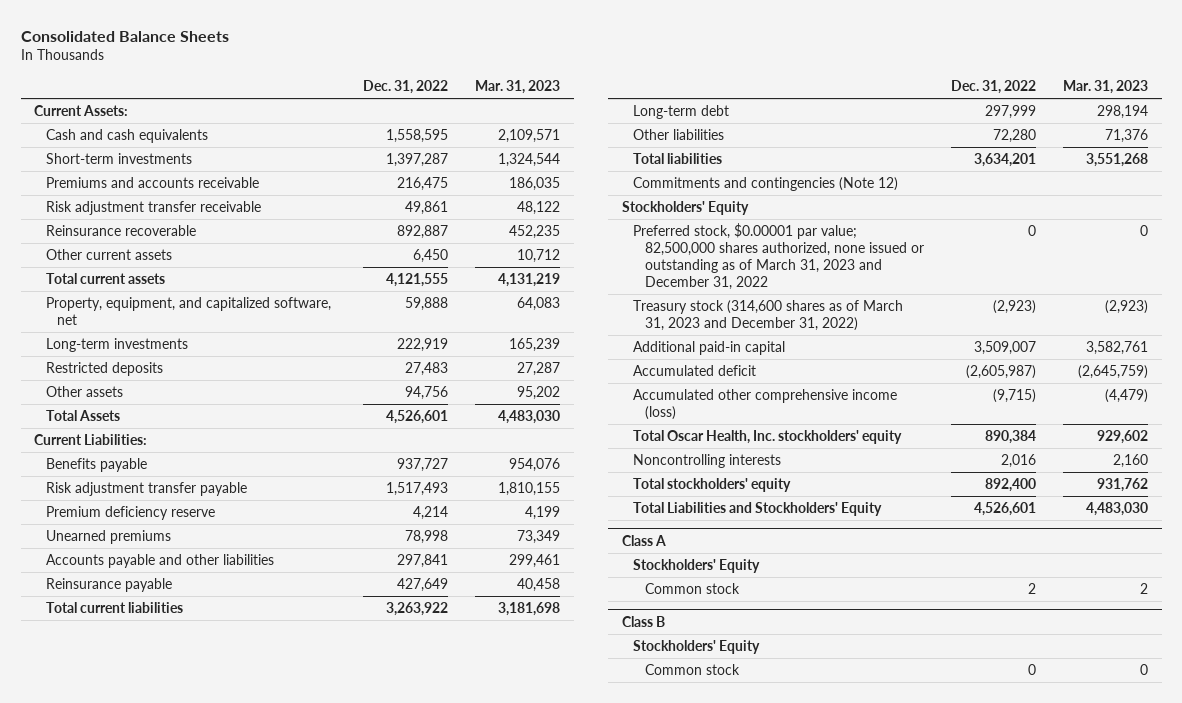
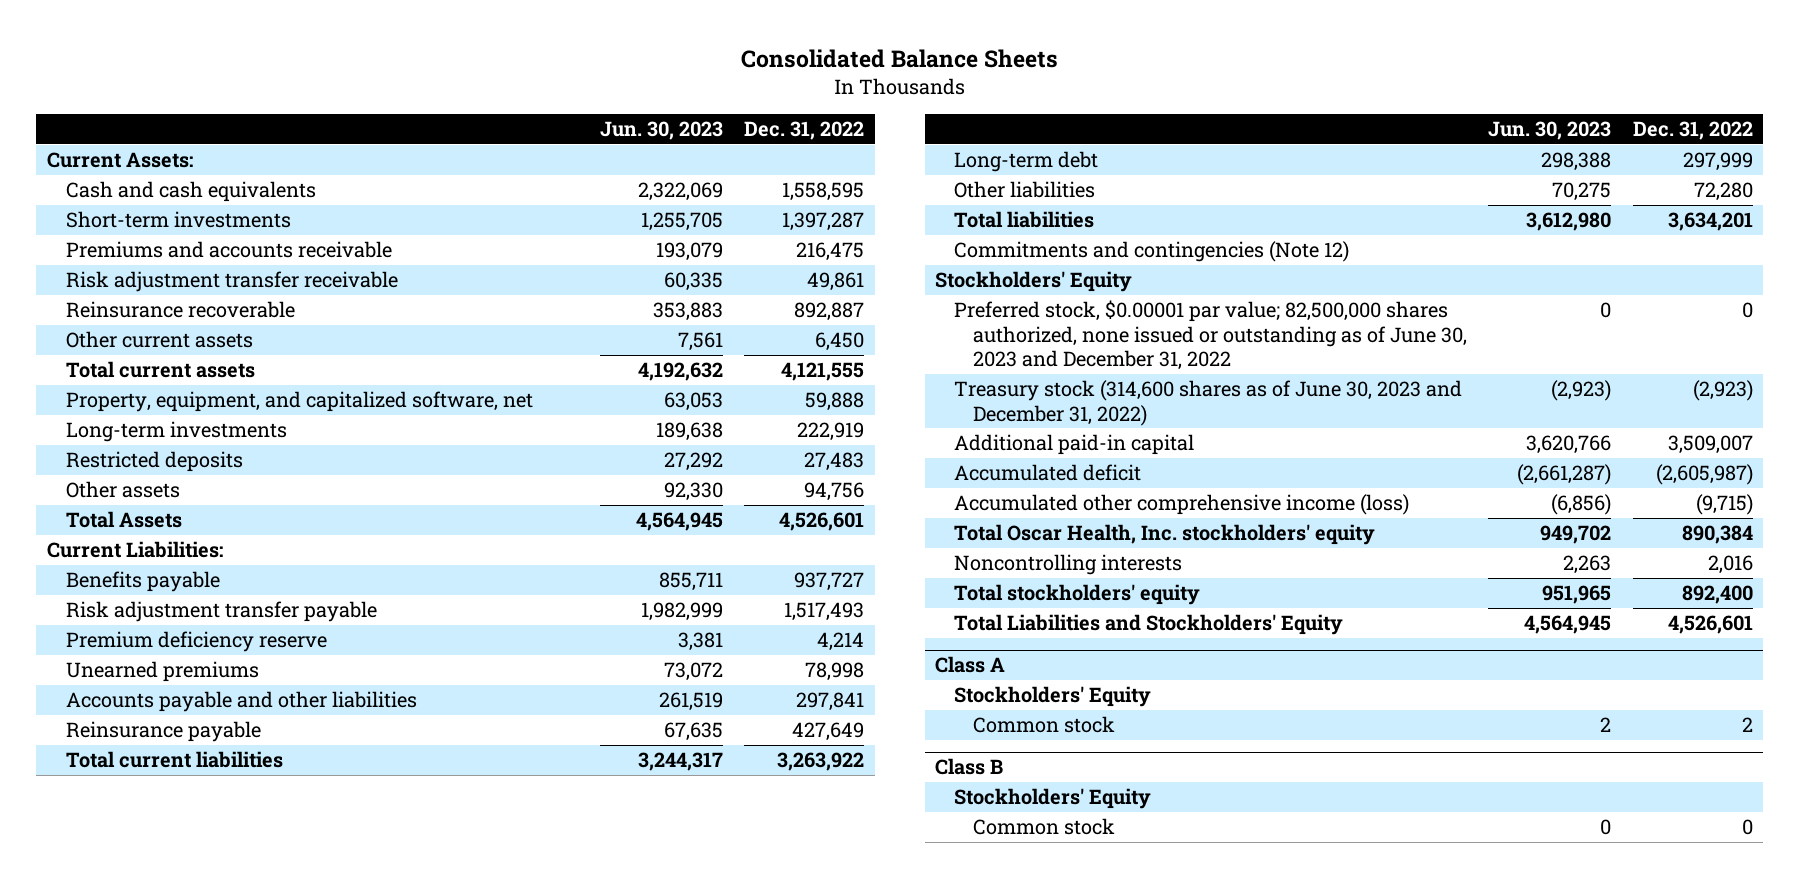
[475,80,561,95] Mar. 31, 2023 -> none
none -> [599,121,723,141] Jun. 30, 2023
[633,223,924,291] Preferred stock, $0.00001 par value; 82,500,000 shares authorized, none issued or outstanding as of March 31, 2023 and December 31, 2022 -> [954,300,1468,371] Preferred stock, $0.00001 par value; 82,500,000 shares authorized, none issued or outstanding as of June 30, 2023 and December 31, 2022
[633,300,904,332] Treasury stock (314,600 shares as of March 31, 2023 and December 31, 2022) -> [954,380,1463,426] Treasury stock (314,600 shares as of June 30, 2023 and December 31, 2022)

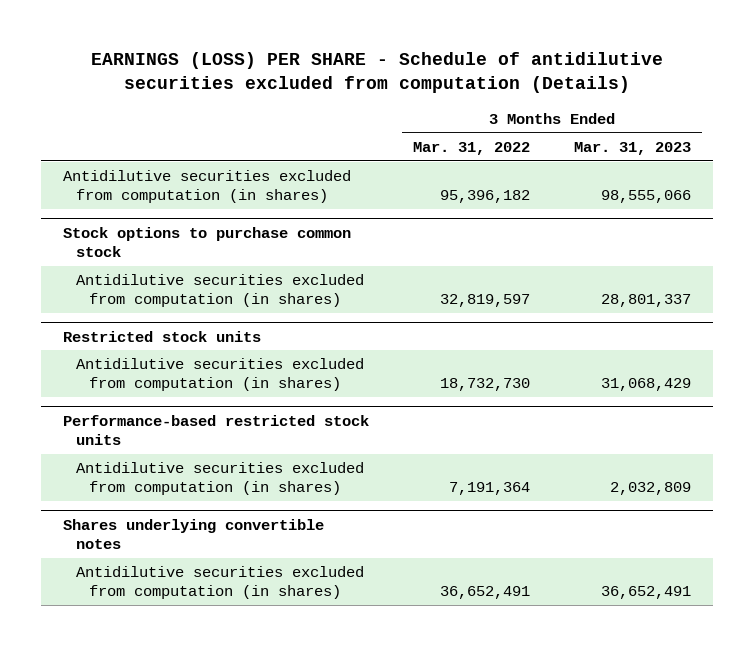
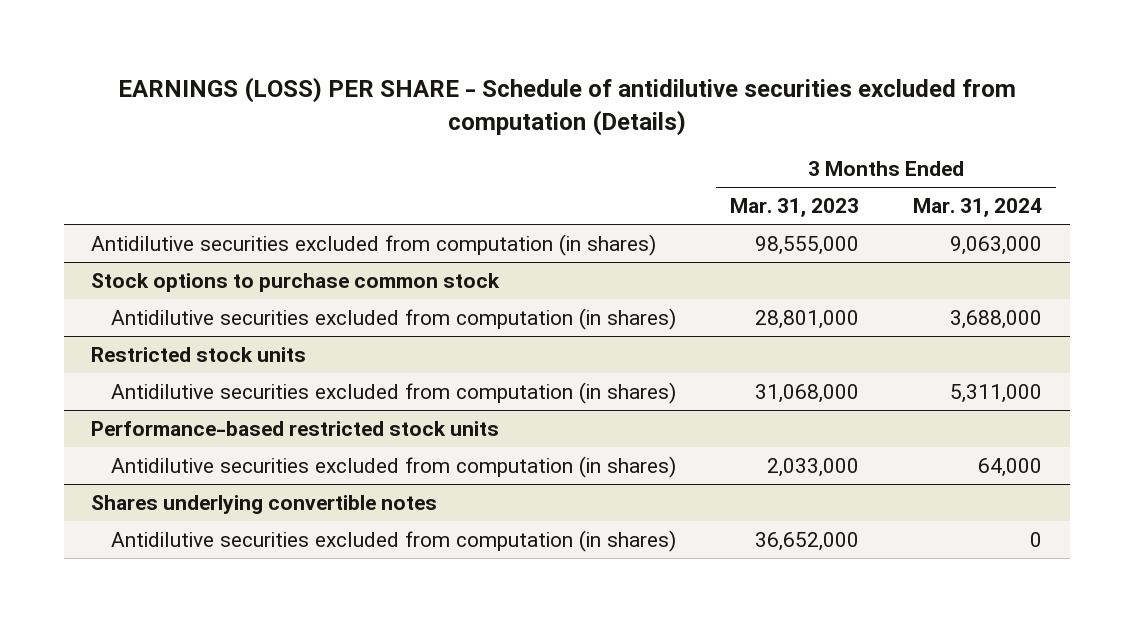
[412,141,530,155] Mar. 31, 2022 -> none
none -> [913,198,1043,218] Mar. 31, 2024
[600,190,691,204] 98,555,066 -> [754,235,859,255] 98,555,000
[600,294,691,308] 28,801,337 -> [754,309,859,329] 28,801,000
[600,378,691,392] 31,068,429 -> [754,383,859,403] 31,068,000
[609,482,691,496] 2,032,809 -> [766,457,859,477] 2,033,000
[600,586,691,600] 36,652,491 -> [754,531,859,551] 36,652,000

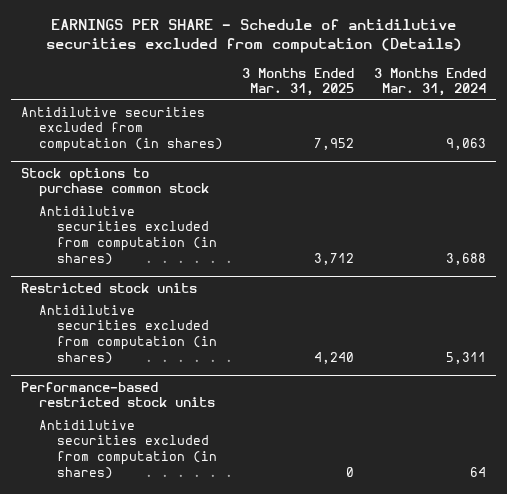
[117,76,1016,136] EARNINGS (LOSS) PER SHARE - Schedule of antidilutive securities excluded from computation (Details) -> [45,19,462,54] EARNINGS PER SHARE - Schedule of antidilutive securities excluded from computation (Details)
[729,198,859,218] Mar. 31, 2023 -> none
none -> [242,67,355,97] 3 Months Ended Mar. 31, 2025
[950,235,1043,255] 9,063,000 -> [446,138,487,151] 9,063
[950,309,1043,329] 3,688,000 -> [446,252,487,265] 3,688
[950,383,1043,403] 5,311,000 -> [446,351,487,364] 5,311
[91,494,438,514] Shares underlying convertible notes -> none
[110,529,676,552] Antidilutive securities excluded from computation (in shares) -> none
[978,457,1043,477] 64,000 -> [470,466,487,477] 64

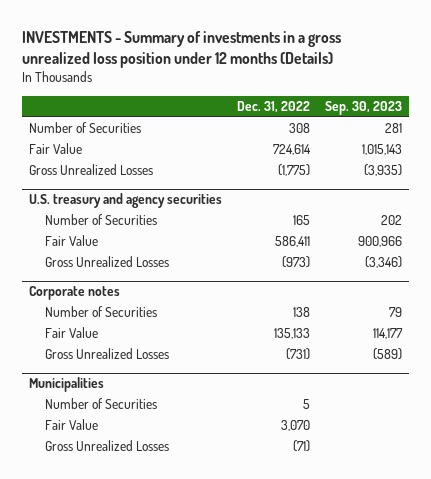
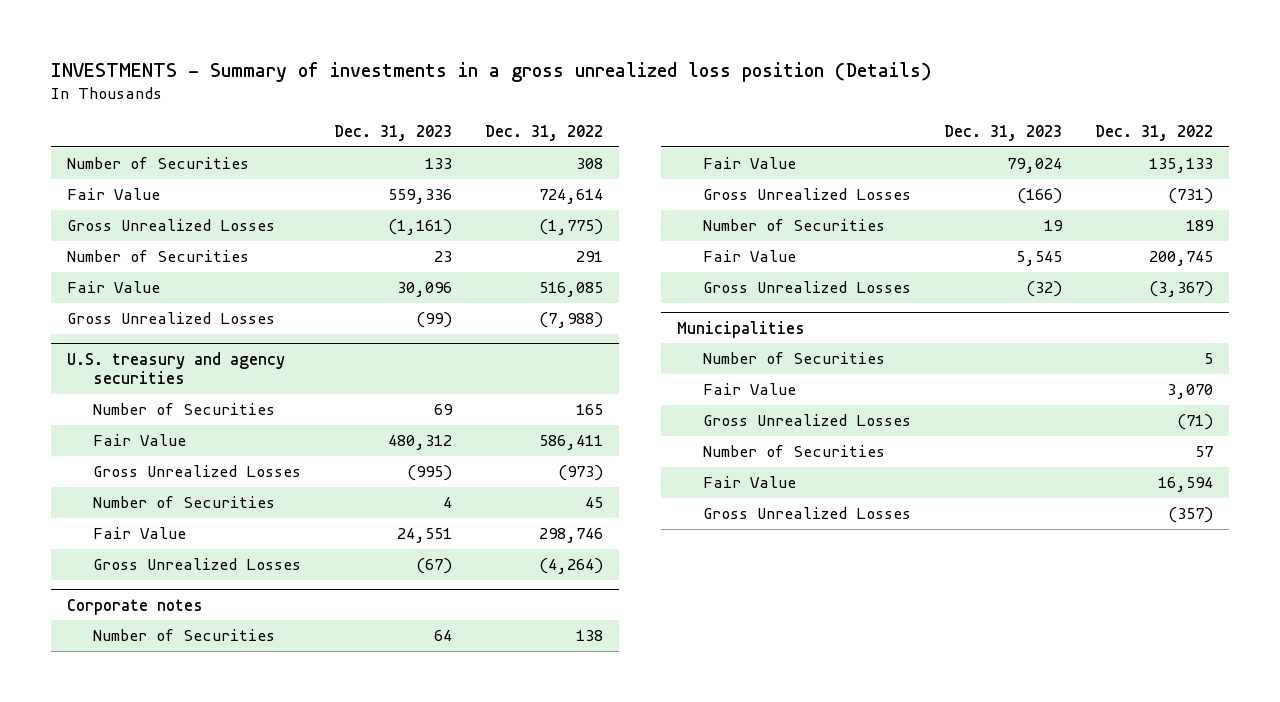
[22,31,342,69] INVESTMENTS - Summary of investments in a gross unrealized loss position under 12 months (Details) -> [50,61,932,82] INVESTMENTS - Summary of investments in a gross unrealized loss position (Details)
[324,101,402,116] Sep. 30, 2023 -> none
none -> [333,125,452,142] Dec. 31, 2023
none -> [67,250,250,263] Number of Securities
none -> [67,281,161,294] Fair Value
none -> [67,312,276,325] Gross Unrealized Losses
none -> [92,496,275,509] Number of Securities
none -> [92,527,186,540] Fair Value
none -> [92,558,301,571] Gross Unrealized Losses
none -> [703,219,886,232] Number of Securities
none -> [703,250,797,263] Fair Value
none -> [703,281,912,294] Gross Unrealized Losses
none -> [703,445,886,458] Number of Securities
none -> [703,476,797,489] Fair Value
none -> [703,507,912,520] Gross Unrealized Losses

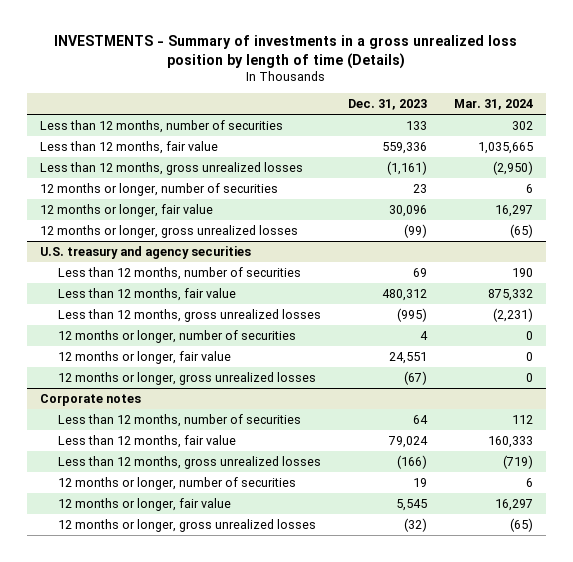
[50,61,932,82] INVESTMENTS - Summary of investments in a gross unrealized loss position (Details) -> [54,34,518,69] INVESTMENTS - Summary of investments in a gross unrealized loss position by length of time (Details)
[484,125,603,142] Dec. 31, 2022 -> none
none -> [453,99,533,111] Mar. 31, 2024
[67,157,250,170] Number of Securities -> [39,119,283,133] Less than 12 months, number of securities
[67,188,161,201] Fair Value -> [39,140,218,154] Less than 12 months, fair value
[67,219,276,232] Gross Unrealized Losses -> [39,161,303,175] Less than 12 months, gross unrealized losses
[67,250,250,263] Number of Securities -> [39,182,278,196] 12 months or longer, number of securities
[67,281,161,294] Fair Value -> [39,203,213,217] 12 months or longer, fair value
[67,312,276,325] Gross Unrealized Losses -> [39,224,298,238] 12 months or longer, gross unrealized losses
[92,403,275,416] Number of Securities -> [58,266,302,280] Less than 12 months, number of securities
[92,434,186,447] Fair Value -> [58,287,237,301] Less than 12 months, fair value
[92,465,301,478] Gross Unrealized Losses -> [58,308,322,322] Less than 12 months, gross unrealized losses
[92,496,275,509] Number of Securities -> [58,329,297,343] 12 months or longer, number of securities
[92,527,186,540] Fair Value -> [58,350,232,364] 12 months or longer, fair value
[92,558,301,571] Gross Unrealized Losses -> [58,371,317,385] 12 months or longer, gross unrealized losses
[677,320,806,338] Municipalities -> none
[703,352,886,365] Number of Securities -> none
[703,383,797,396] Fair Value -> none
[703,414,912,427] Gross Unrealized Losses -> none
[703,445,886,458] Number of Securities -> none
[703,476,797,489] Fair Value -> none
[703,507,912,520] Gross Unrealized Losses -> none
[92,629,275,642] Number of Securities -> [58,413,302,427] Less than 12 months, number of securities
[703,157,797,170] Fair Value -> [58,434,237,448] Less than 12 months, fair value
[703,188,912,201] Gross Unrealized Losses -> [58,455,322,469] Less than 12 months, gross unrealized losses
[703,219,886,232] Number of Securities -> [58,476,297,490] 12 months or longer, number of securities
[703,250,797,263] Fair Value -> [58,497,232,511] 12 months or longer, fair value
[703,281,912,294] Gross Unrealized Losses -> [58,518,317,532] 12 months or longer, gross unrealized losses

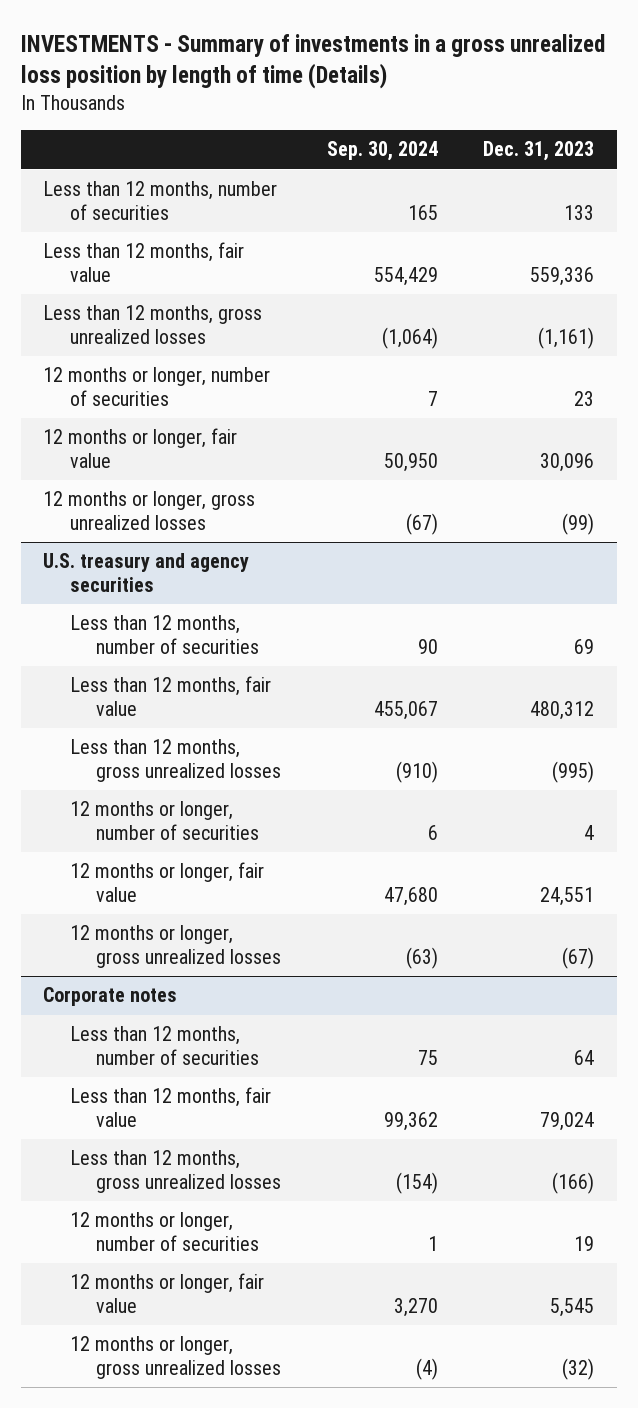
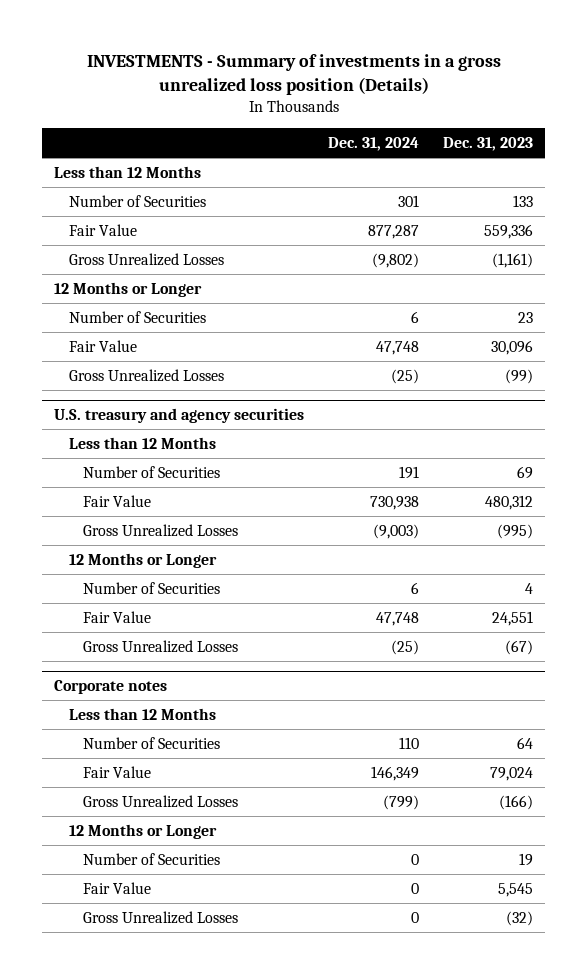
[20,33,605,89] INVESTMENTS - Summary of investments in a gross unrealized loss position by length of time (Details) -> [86,53,501,96] INVESTMENTS - Summary of investments in a gross unrealized loss position (Details)
[326,141,438,162] Sep. 30, 2024 -> none
none -> [328,136,420,151] Dec. 31, 2024
none -> [54,165,202,178] Less than 12 Months
[43,181,278,220] Less than 12 months, number of securities -> [68,194,206,207] Number of Securities
[43,242,245,282] Less than 12 months, fair value -> [68,223,137,236] Fair Value
[43,305,263,344] Less than 12 months, gross unrealized losses -> [68,252,224,266] Gross Unrealized Losses
none -> [54,281,203,297] 12 Months or Longer
[43,367,271,406] 12 months or longer, number of securities -> [68,310,206,323] Number of Securities
[43,428,238,468] 12 months or longer, fair value -> [68,339,137,352] Fair Value
[43,491,256,530] 12 months or longer, gross unrealized losses -> [68,368,224,382] Gross Unrealized Losses
none -> [68,436,216,449] Less than 12 Months
[69,615,260,654] Less than 12 months, number of securities -> [83,465,221,478] Number of Securities
[69,676,271,716] Less than 12 months, fair value -> [83,494,152,507] Fair Value
[69,739,282,782] Less than 12 months, gross unrealized losses -> [83,523,239,537] Gross Unrealized Losses
none -> [68,552,217,568] 12 Months or Longer
[69,801,260,840] 12 months or longer, number of securities -> [83,581,221,594] Number of Securities
[69,862,264,902] 12 months or longer, fair value -> [83,610,152,623] Fair Value
[69,925,282,968] 12 months or longer, gross unrealized losses -> [83,639,239,653] Gross Unrealized Losses
none -> [68,707,216,720] Less than 12 Months
[69,1026,260,1065] Less than 12 months, number of securities -> [83,736,221,749] Number of Securities
[69,1087,271,1127] Less than 12 months, fair value -> [83,765,152,778] Fair Value
[69,1150,282,1193] Less than 12 months, gross unrealized losses -> [83,794,239,808] Gross Unrealized Losses
none -> [68,823,217,839] 12 Months or Longer
[69,1212,260,1251] 12 months or longer, number of securities -> [83,852,221,865] Number of Securities
[69,1273,264,1313] 12 months or longer, fair value -> [83,881,152,894] Fair Value
[69,1336,282,1379] 12 months or longer, gross unrealized losses -> [83,910,239,924] Gross Unrealized Losses

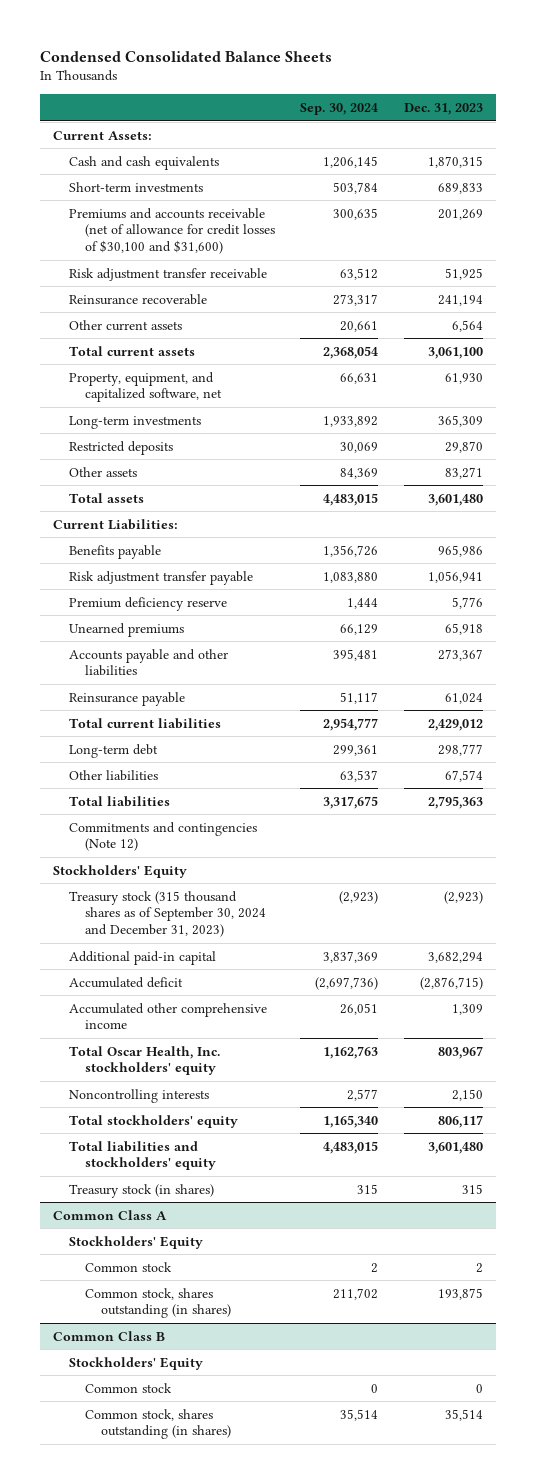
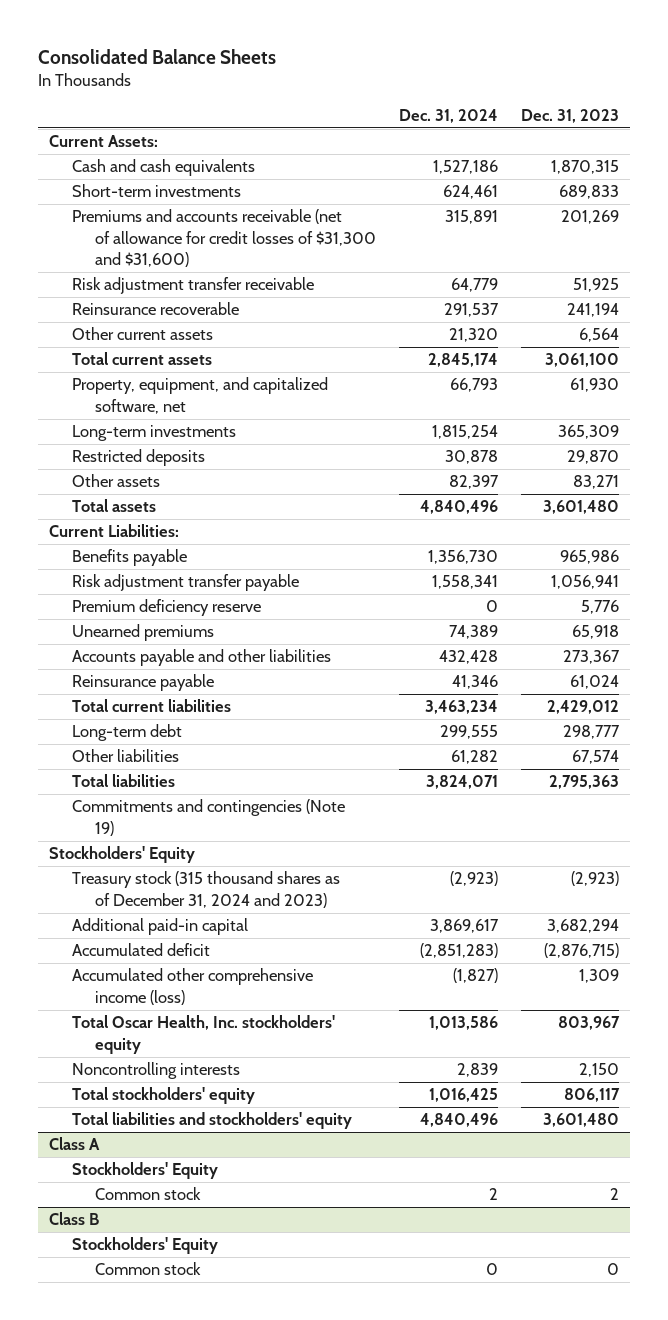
[40,50,333,62] Condensed Consolidated Balance Sheets -> [37,48,276,64] Consolidated Balance Sheets
[300,102,379,115] Sep. 30, 2024 -> none
none -> [398,108,498,123] Dec. 31, 2024
[68,207,275,254] Premiums and accounts receivable (net of allowance for credit losses of $30,100 and $31,600) -> [72,209,377,267] Premiums and accounts receivable (net of allowance for credit losses of $31,300 and $31,600)
[68,821,257,852] Commitments and contingencies (Note 12) -> [72,799,346,836] Commitments and contingencies (Note 19)
[68,890,266,937] Treasury stock (315 thousand shares as of September 30, 2024 and December 31, 2023) -> [72,871,341,908] Treasury stock (315 thousand shares as of December 31, 2024 and 2023)
[68,1002,267,1030] Accumulated other comprehensive income -> [72,968,314,1005] Accumulated other comprehensive income (loss)
[68,1183,214,1198] Treasury stock (in shares) -> none
[53,1209,168,1220] Common Class A -> [49,1137,101,1151] Class A
[84,1287,231,1319] Common stock, shares outstanding (in shares) -> none
[53,1330,166,1341] Common Class B -> [49,1212,100,1226] Class B
[84,1408,231,1440] Common stock, shares outstanding (in shares) -> none

